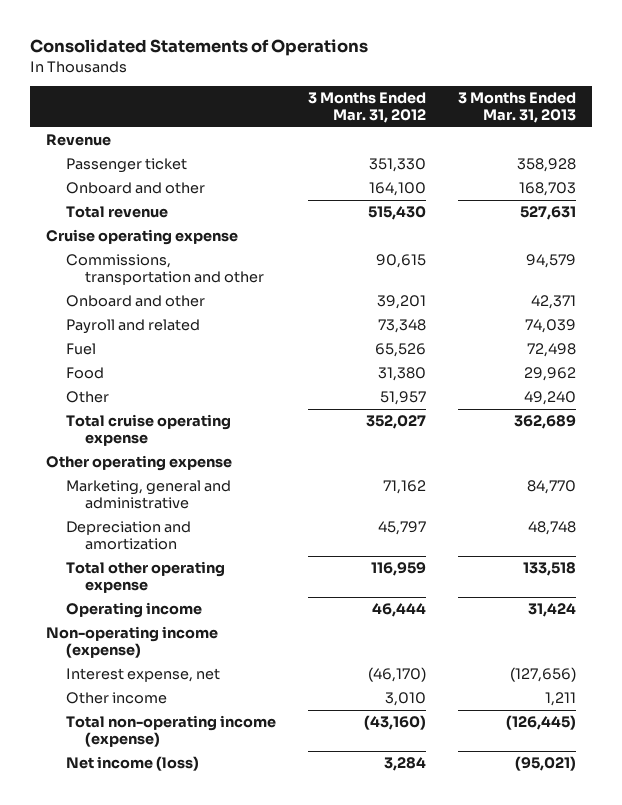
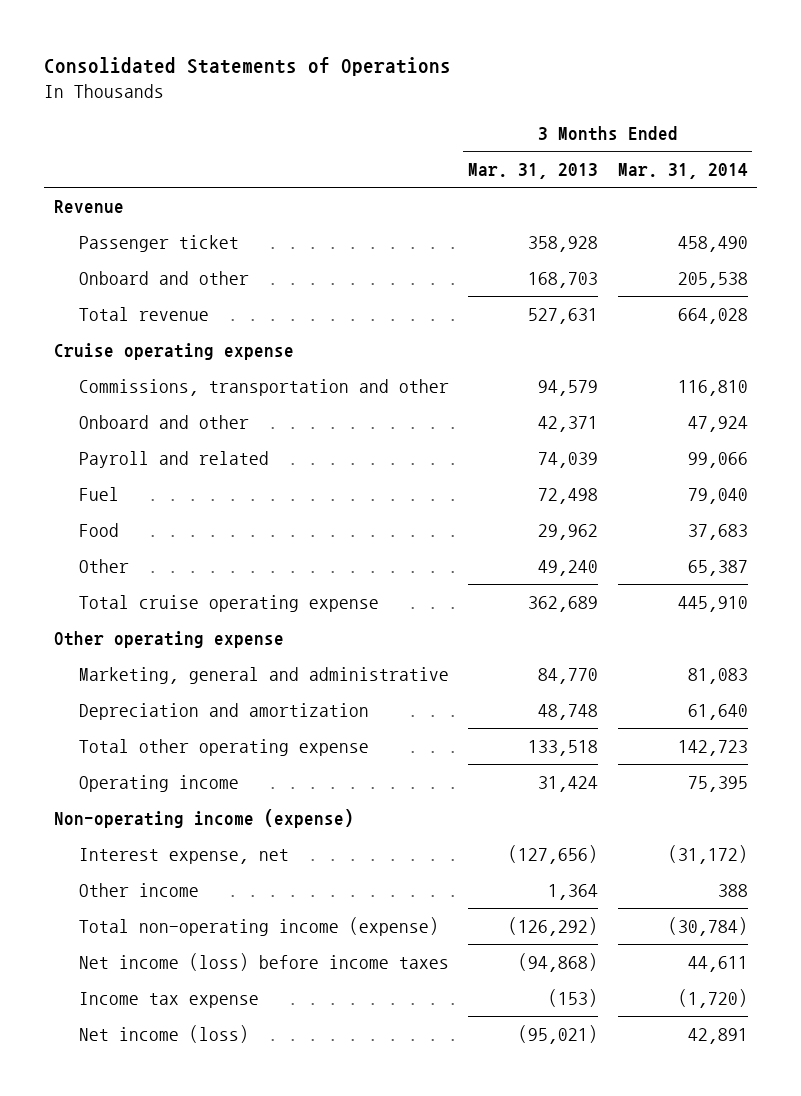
[307,91,426,123] 3 Months Ended Mar. 31, 2012 -> none
none -> [617,162,748,179] Mar. 31, 2014
[545,691,577,706] 1,211 -> [548,883,599,900] 1,364
[506,714,577,730] (126,445) -> [508,916,599,936] (126,292)
none -> [78,952,449,971] Net income (loss) before income taxes
none -> [78,991,259,1008] Income tax expense

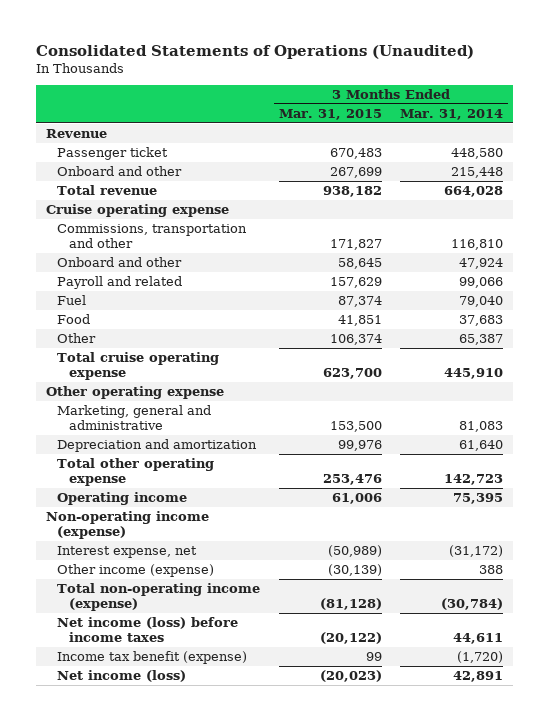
[43,57,451,77] Consolidated Statements of Operations -> [36,44,475,59] Consolidated Statements of Operations (Unaudited)
[468,162,599,179] Mar. 31, 2013 -> none
none -> [278,108,382,120] Mar. 31, 2015
[677,235,748,252] 458,490 -> [451,147,504,159] 448,580
[677,271,748,288] 205,538 -> [451,166,504,178] 215,448
[78,882,199,897] Other income -> [57,563,215,577] Other income (expense)
[78,991,259,1008] Income tax expense -> [57,650,248,664] Income tax benefit (expense)

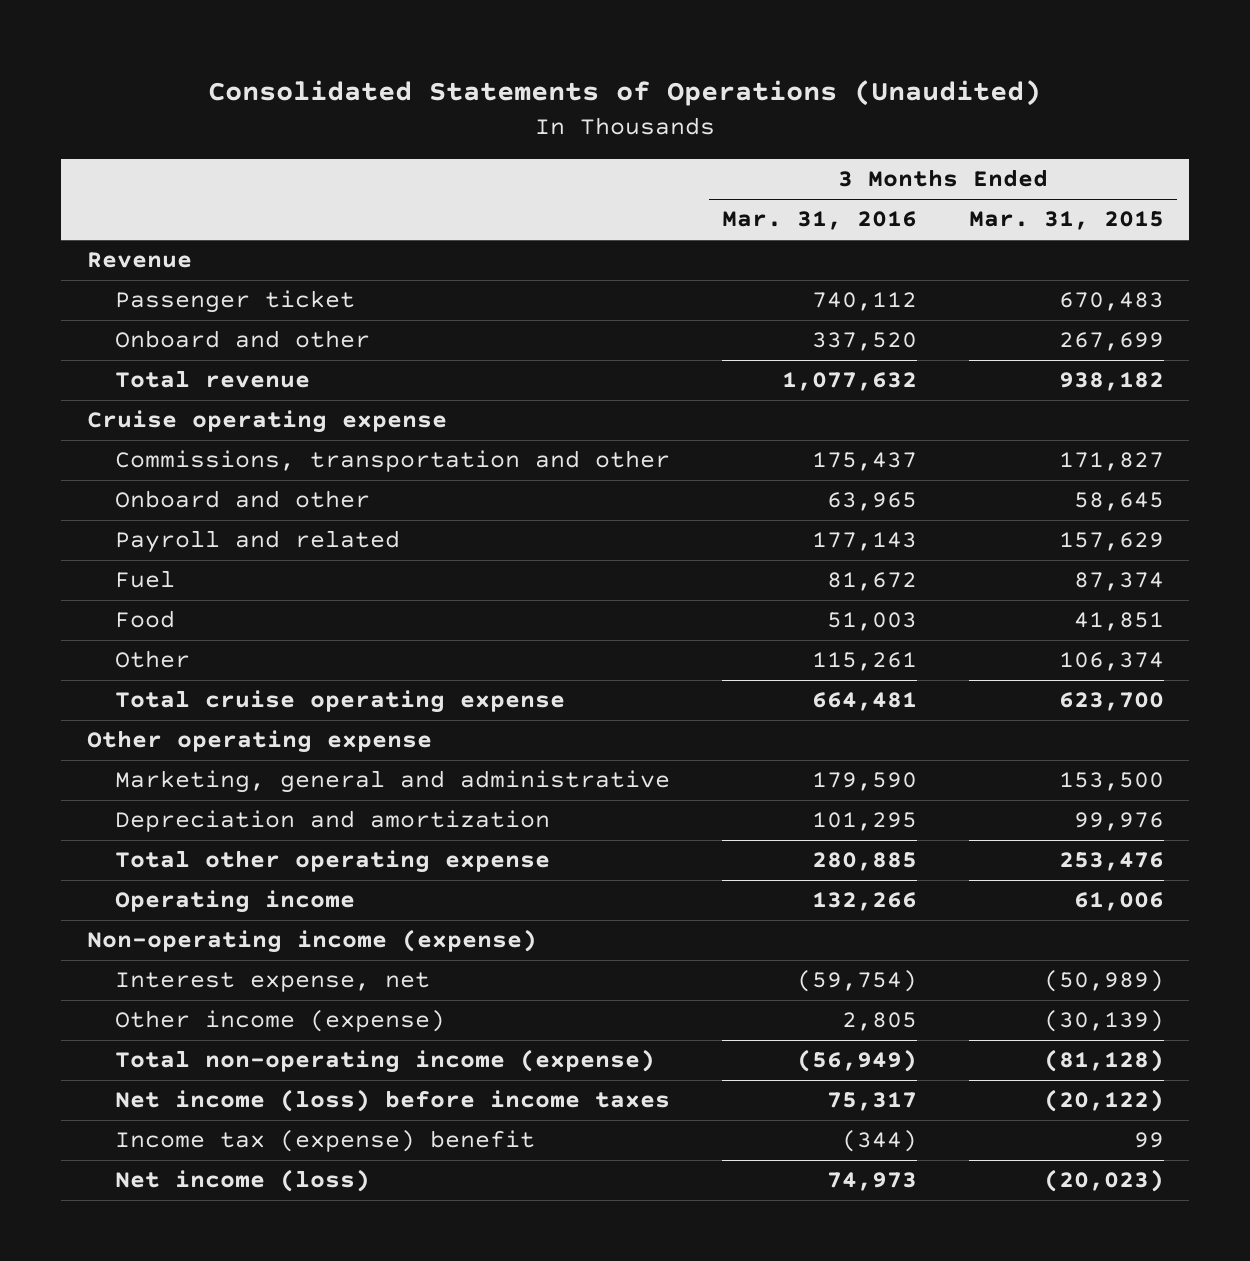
[400,108,504,120] Mar. 31, 2014 -> none
none -> [721,211,917,231] Mar. 31, 2016
[57,650,248,664] Income tax benefit (expense) -> [115,1130,536,1153] Income tax (expense) benefit

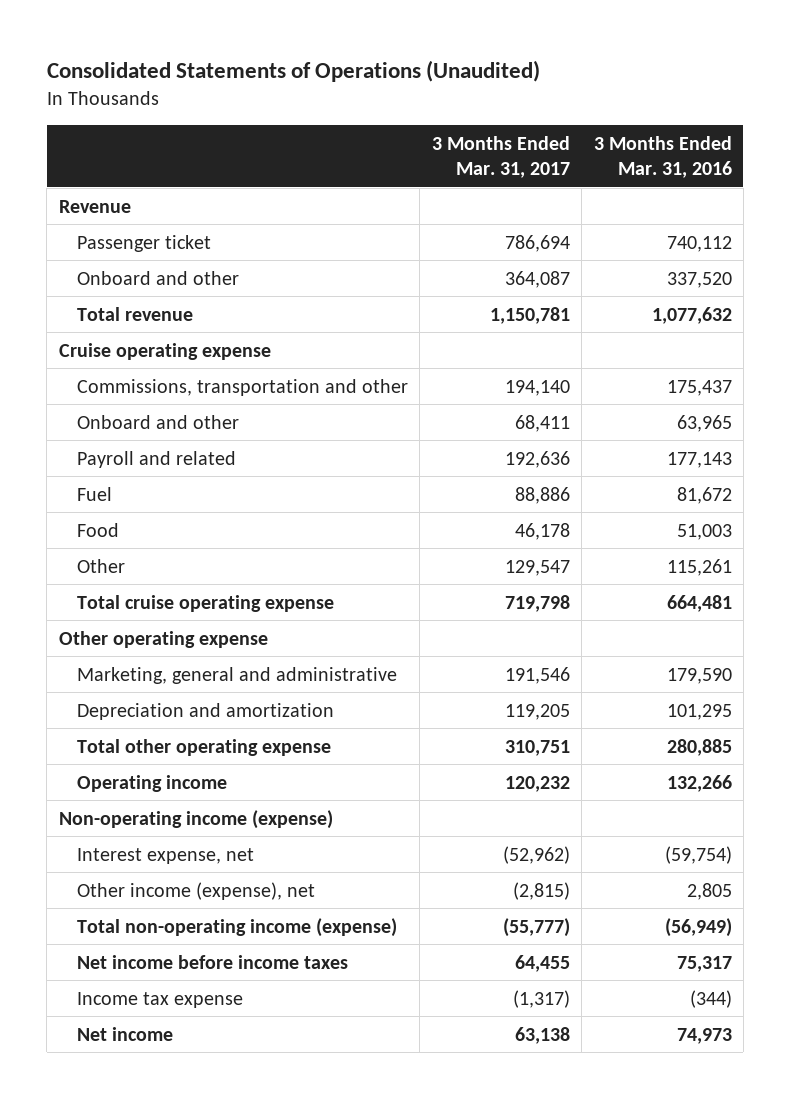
[968,211,1164,231] Mar. 31, 2015 -> none
none -> [431,135,570,179] 3 Months Ended Mar. 31, 2017
[115,1010,446,1033] Other income (expense) -> [76,881,315,900] Other income (expense), net
[115,1089,671,1113] Net income (loss) before income taxes -> [76,954,348,969] Net income before income taxes
[115,1130,536,1153] Income tax (expense) benefit -> [76,991,243,1008] Income tax expense
[115,1169,371,1193] Net income (loss) -> [76,1026,173,1041] Net income

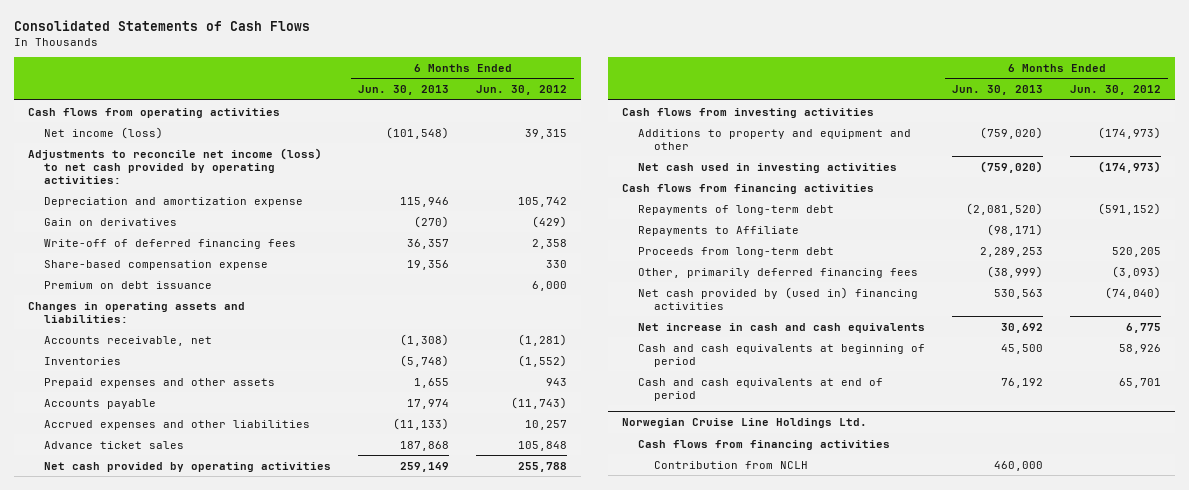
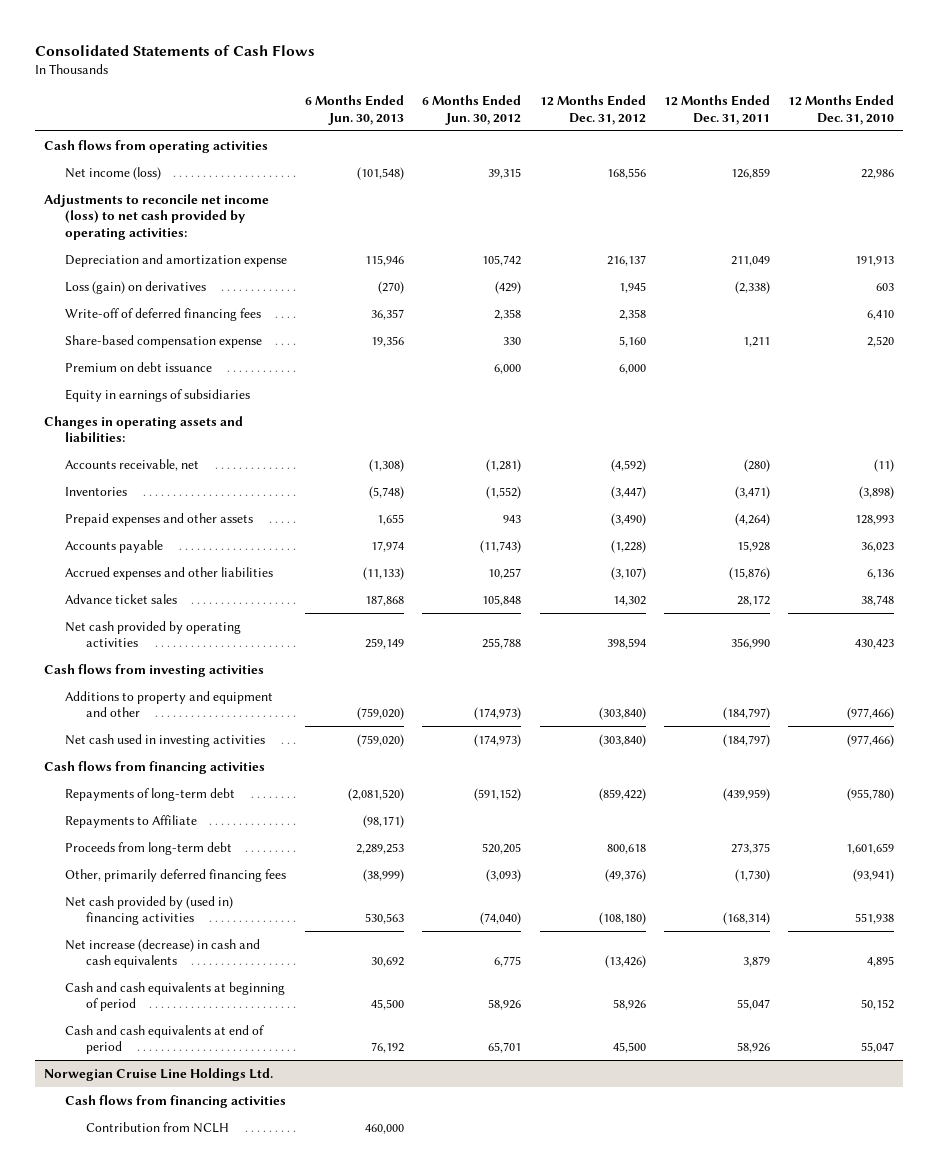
none -> [539,95,646,125] 12 Months Ended Dec. 31, 2012
none -> [663,95,770,125] 12 Months Ended Dec. 31, 2011
none -> [788,95,895,125] 12 Months Ended Dec. 31, 2010
[43,217,177,226] Gain on derivatives -> [64,280,206,294] Loss (gain) on derivatives
none -> [64,388,250,402] Equity in earnings of subsidiaries
[638,322,926,333] Net increase in cash and cash equivalents -> [64,938,260,969] Net increase (decrease) in cash and cash equivalents

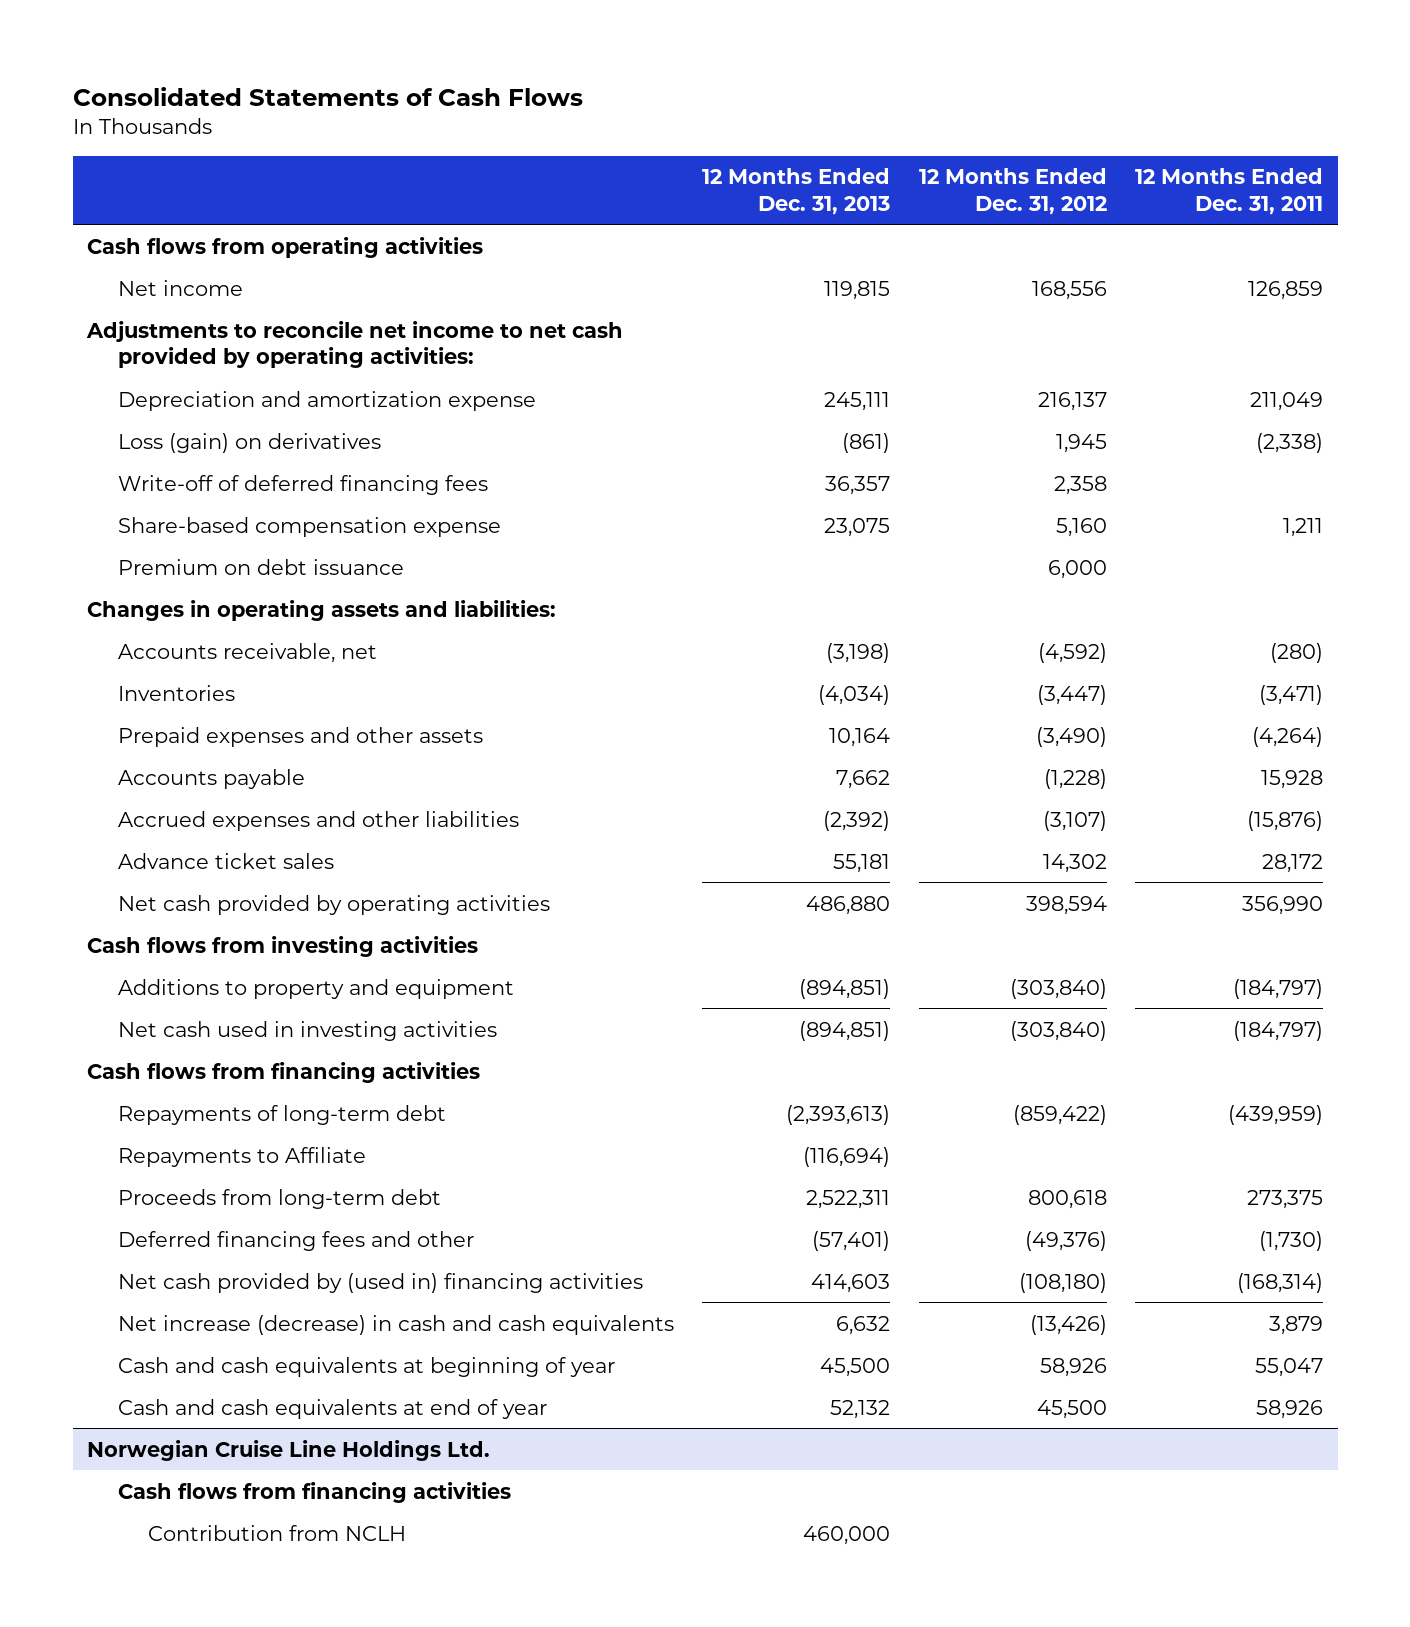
[305,95,405,125] 6 Months Ended Jun. 30, 2013 -> none
[422,95,522,125] 6 Months Ended Jun. 30, 2012 -> none
[788,95,895,125] 12 Months Ended Dec. 31, 2010 -> none
none -> [702,168,891,215] 12 Months Ended Dec. 31, 2013
[64,166,161,180] Net income (loss) -> [117,279,243,296] Net income
[43,193,269,240] Adjustments to reconcile net income (loss) to net cash provided by operating activities: -> [85,320,623,369] Adjustments to reconcile net income to net cash provided by operating activities:
[64,388,250,402] Equity in earnings of subsidiaries -> none
[64,690,273,718] Additions to property and equipment and other -> [117,978,514,999] Additions to property and equipment
[64,868,286,882] Other, primarily deferred financing fees -> [117,1230,474,1251] Deferred financing fees and other
[64,981,285,1012] Cash and cash equivalents at beginning of period -> [117,1356,615,1377] Cash and cash equivalents at beginning of year
[64,1024,264,1055] Cash and cash equivalents at end of period -> [117,1398,547,1419] Cash and cash equivalents at end of year

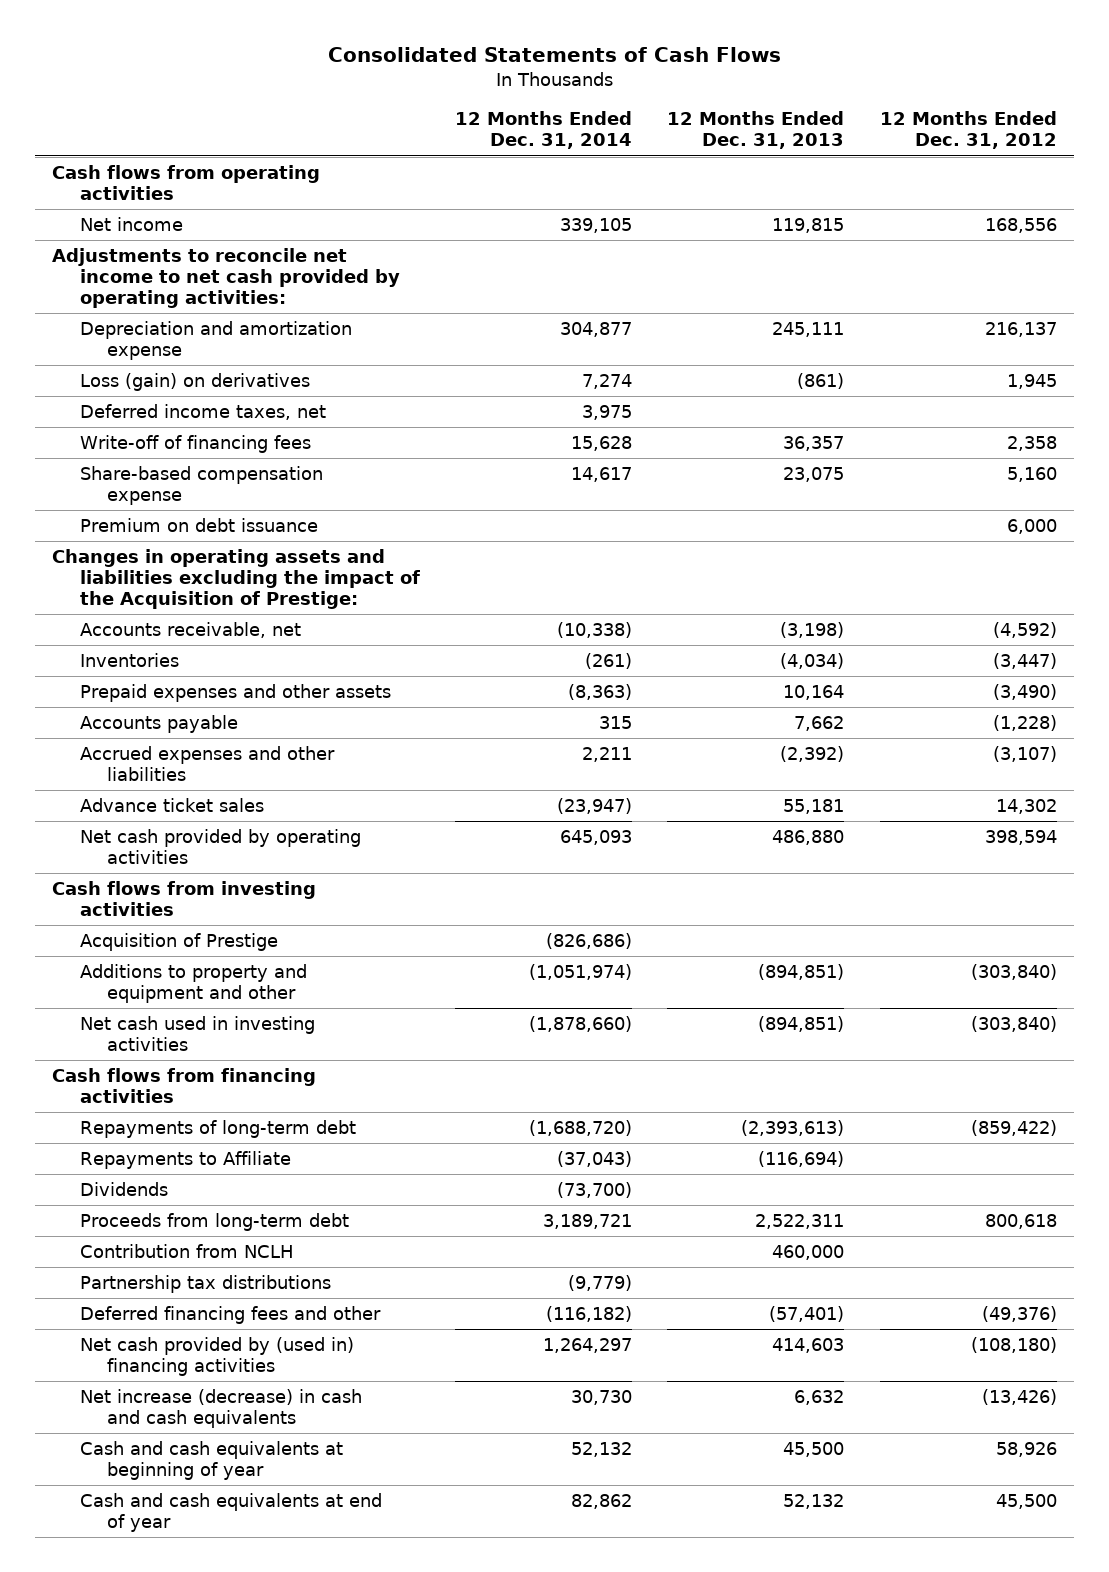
[1135,168,1324,215] 12 Months Ended Dec. 31, 2011 -> none
none -> [455,111,633,150] 12 Months Ended Dec. 31, 2014
none -> [79,404,326,421] Deferred income taxes, net
[117,474,488,495] Write-off of deferred financing fees -> [79,435,311,454] Write-off of financing fees
[86,599,556,621] Changes in operating assets and liabilities: -> [52,549,420,609] Changes in operating assets and liabilities excluding the impact of the Acquisition of Prestige:
none -> [79,933,278,952] Acquisition of Prestige
[117,978,514,999] Additions to property and equipment -> [79,964,307,1003] Additions to property and equipment and other
none -> [79,1182,168,1197] Dividends
none -> [79,1244,294,1259] Contribution from NCLH
none -> [79,1275,331,1294] Partnership tax distributions
[86,1439,490,1461] Norwegian Cruise Line Holdings Ltd. -> none
[117,1481,511,1503] Cash flows from financing activities -> none
[148,1524,407,1541] Contribution from NCLH -> none

